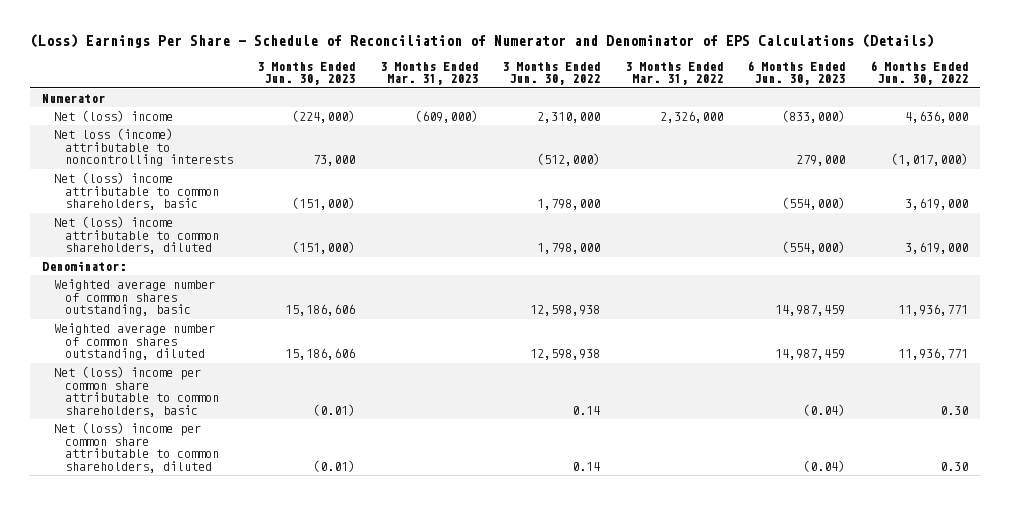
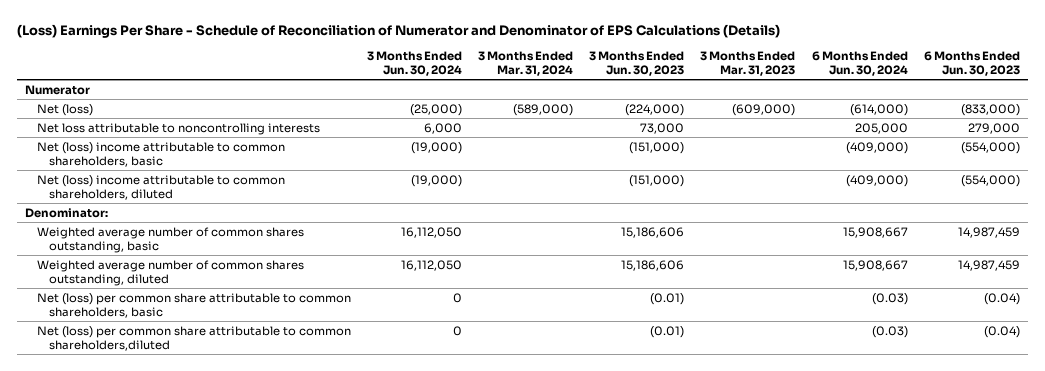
[502,61,601,86] 3 Months Ended Jun. 30, 2022 -> none
[624,61,723,86] 3 Months Ended Mar. 31, 2022 -> none
[869,60,968,86] 6 Months Ended Jun. 30, 2022 -> none
none -> [366,50,462,77] 3 Months Ended Jun. 30, 2024
none -> [478,50,574,77] 3 Months Ended Mar. 31, 2024
none -> [811,50,908,77] 6 Months Ended Jun. 30, 2024
[53,109,173,122] Net (loss) income -> [36,103,93,116] Net (loss)
[53,127,233,167] Net loss (income) attributable to noncontrolling interests -> [36,122,320,135] Net loss attributable to noncontrolling interests
[53,365,219,417] Net (loss) income per common share attributable to common shareholders, basic -> [36,292,351,319] Net (loss) per common share attributable to common shareholders, basic
[53,421,219,473] Net (loss) income per common share attributable to common shareholders, diluted -> [36,325,351,352] Net (loss) per common share attributable to common shareholders,diluted

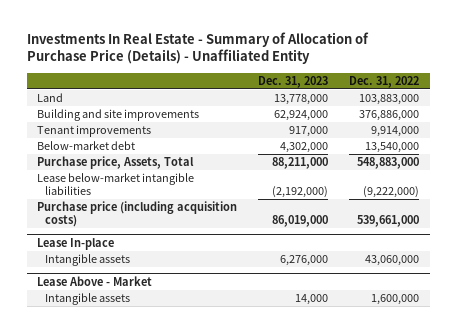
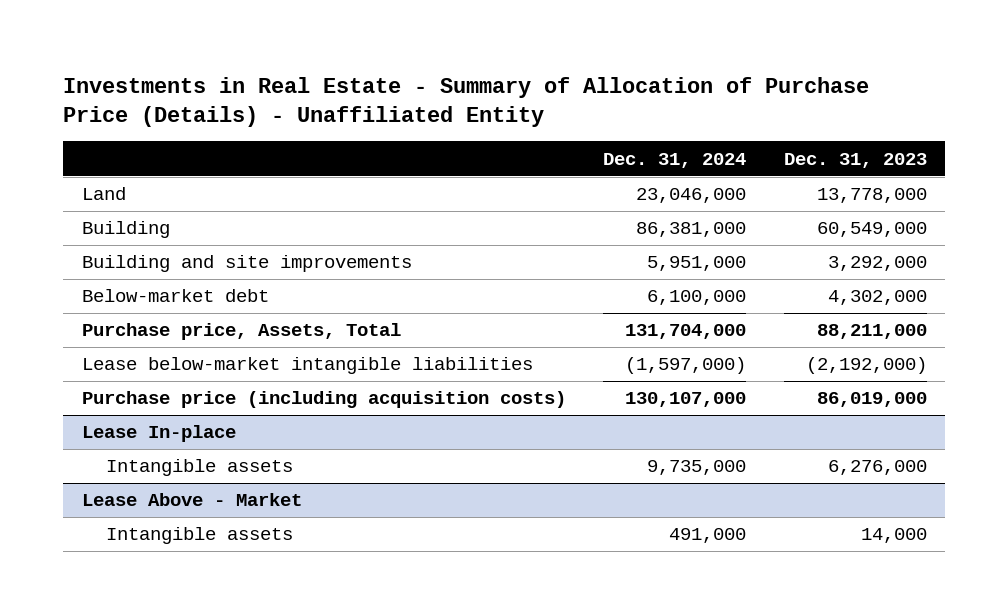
[26,32,369,65] Investments In Real Estate - Summary of Allocation of Purchase Price (Details) - Unaffiliated Entity -> [62,76,869,128] Investments in Real Estate - Summary of Allocation of Purchase Price (Details) - Unaffiliated Entity
[349,75,420,88] Dec. 31, 2022 -> none
none -> [603,152,747,168] Dec. 31, 2024
[37,125,152,138] Tenant improvements -> none
none -> [81,221,170,239] Building
[274,110,329,122] 62,924,000 -> [827,256,927,272] 3,292,000

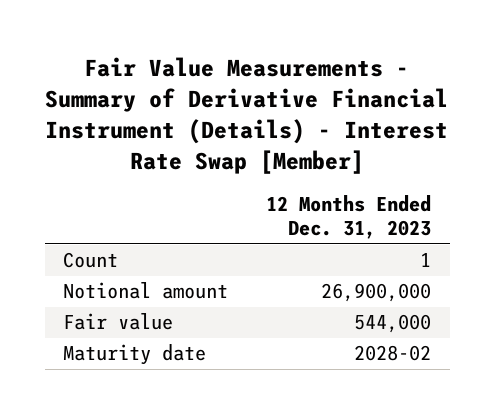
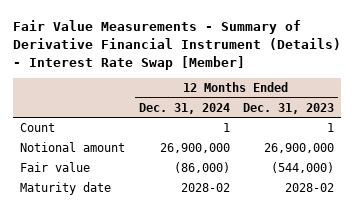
none -> [138,102,230,114] Dec. 31, 2024
[354,314,432,334] 544,000 -> [271,161,335,173] (544,000)

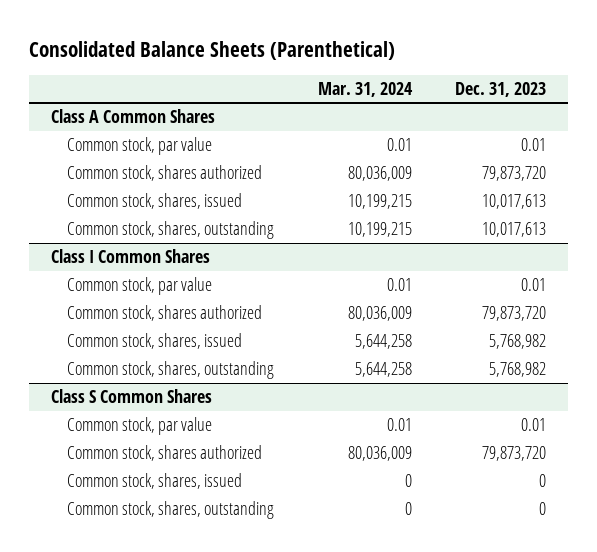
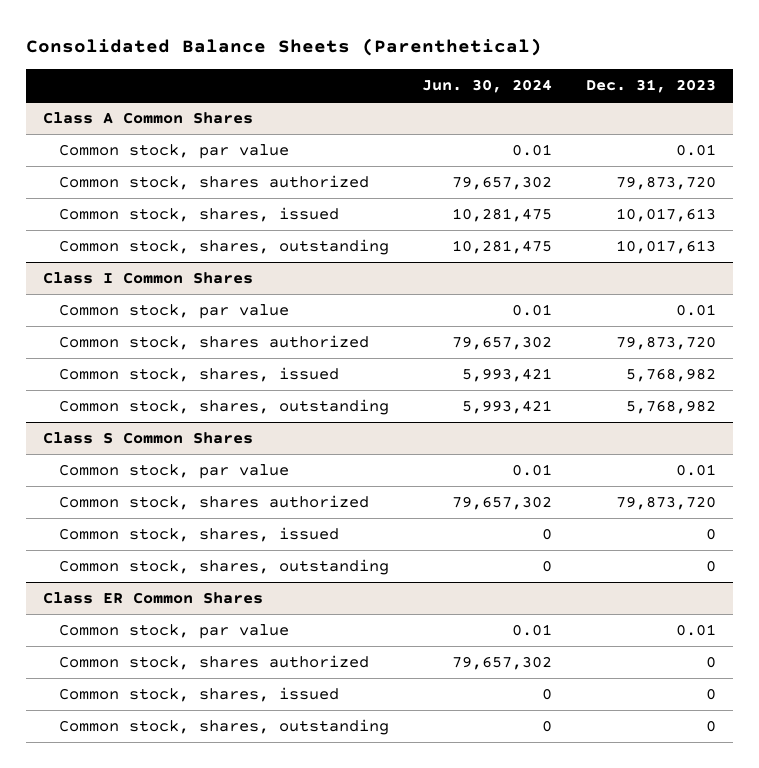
[317,81,413,97] Mar. 31, 2024 -> none
none -> [422,79,553,94] Jun. 30, 2024
none -> [42,592,263,605] Class ER Common Shares
none -> [58,624,289,640] Common stock, par value
none -> [58,655,369,671] Common stock, shares authorized
none -> [58,687,339,703] Common stock, shares, issued
none -> [58,719,389,736] Common stock, shares, outstanding

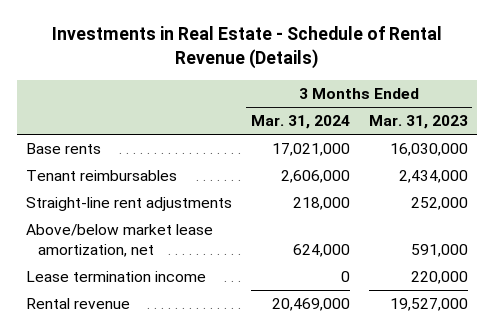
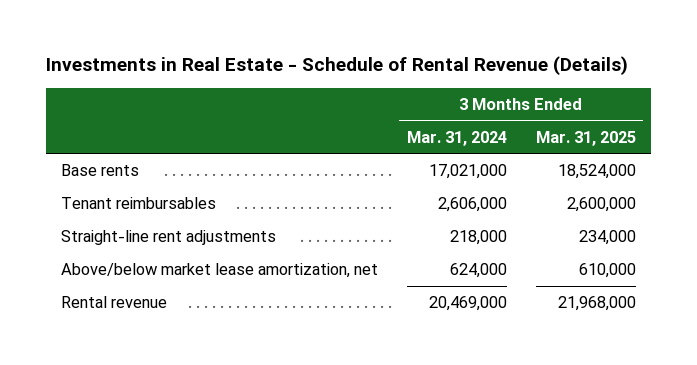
[368,115,468,130] Mar. 31, 2023 -> none
none -> [536,130,637,146] Mar. 31, 2025
[26,271,207,283] Lease termination income -> none

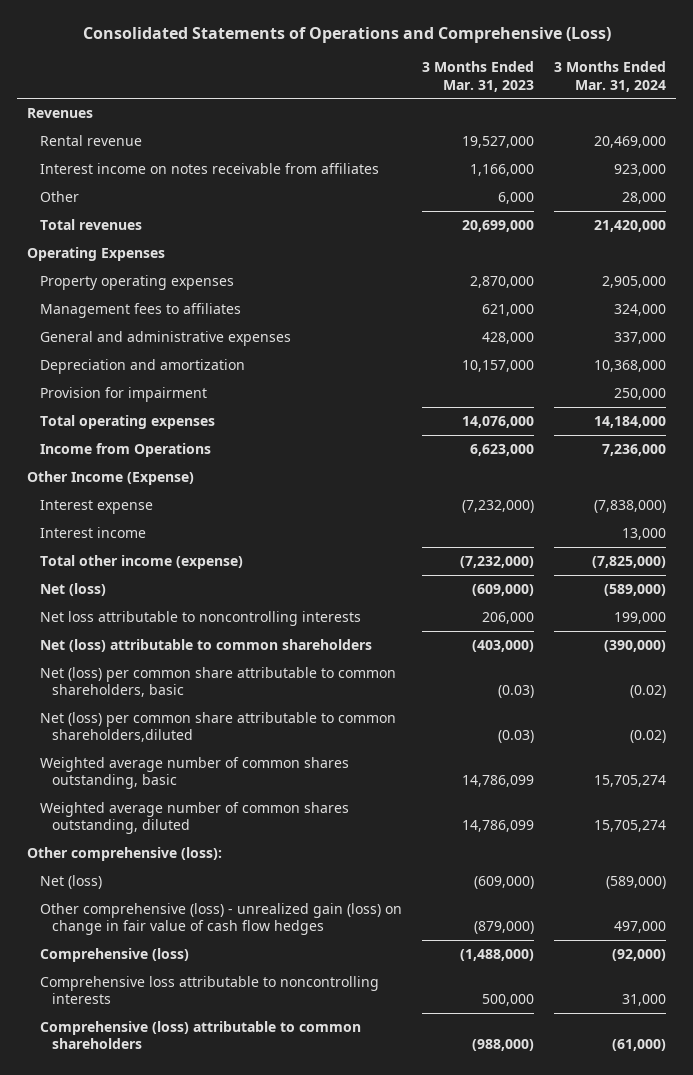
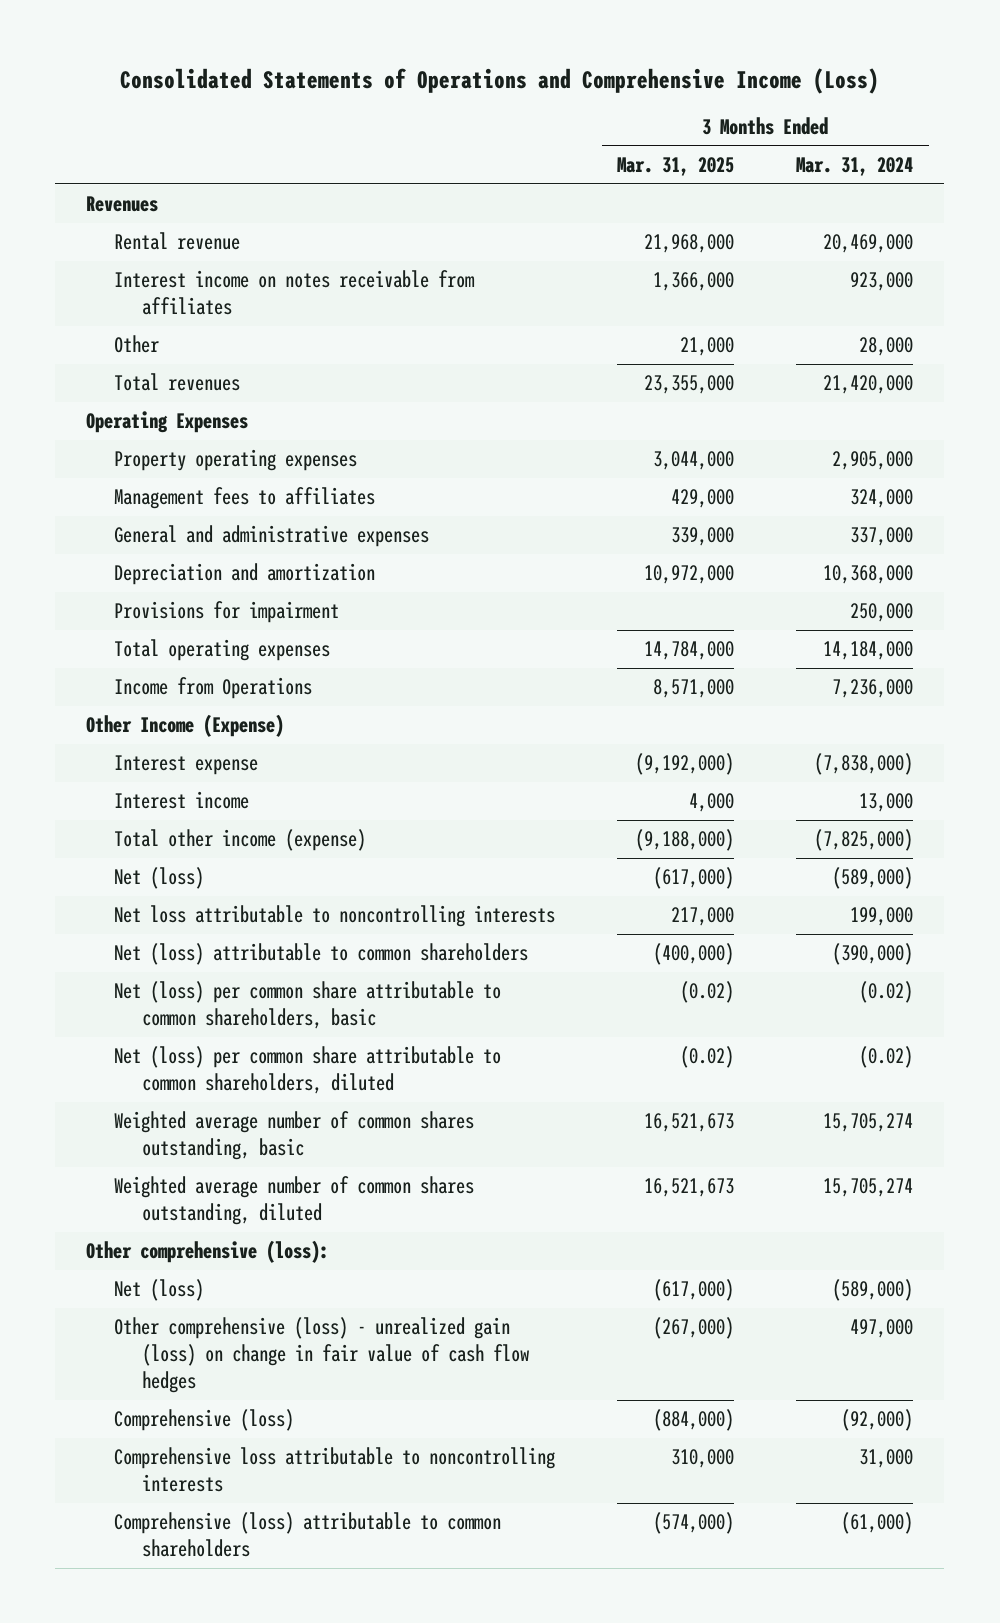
[82,27,611,44] Consolidated Statements of Operations and Comprehensive (Loss) -> [119,67,879,94] Consolidated Statements of Operations and Comprehensive Income (Loss)
[421,61,534,92] 3 Months Ended Mar. 31, 2023 -> none
none -> [617,157,735,177] Mar. 31, 2025
[39,386,207,402] Provision for impairment -> [114,601,340,624] Provisions for impairment
[39,711,396,743] Net (loss) per common share attributable to common shareholders,diluted -> [114,1046,502,1095] Net (loss) per common share attributable to common shareholders, diluted

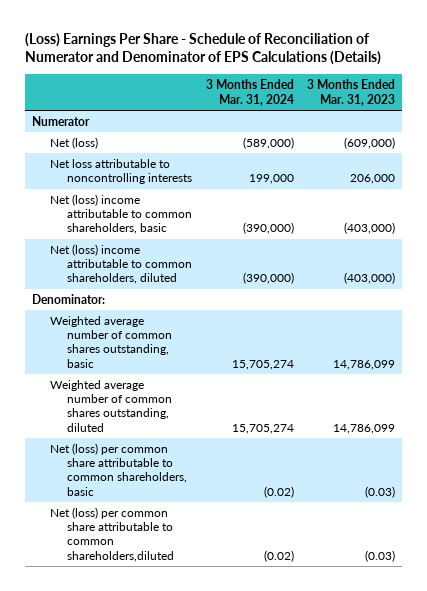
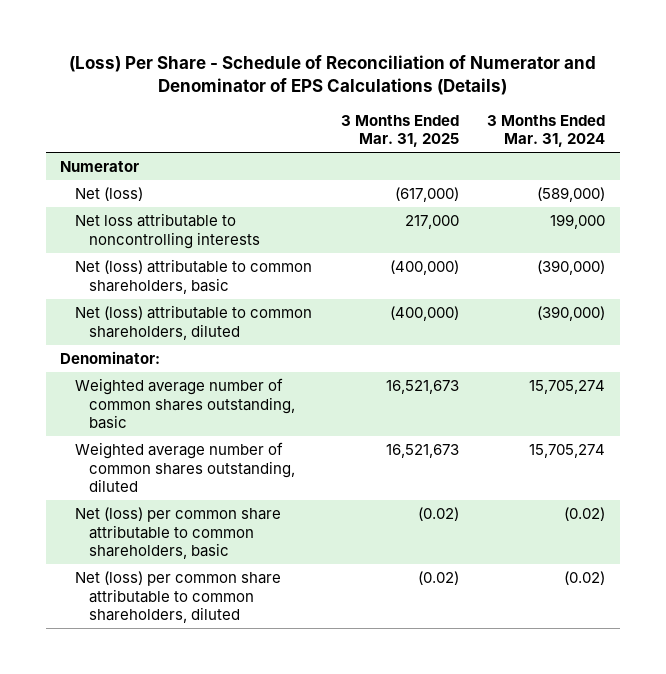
[25,32,382,66] (Loss) Earnings Per Share - Schedule of Reconciliation of Numerator and Denominator of EPS Calculations (Details) -> [68,54,596,95] (Loss) Per Share - Schedule of Reconciliation of Numerator and Denominator of EPS Calculations (Details)
[307,79,396,106] 3 Months Ended Mar. 31, 2023 -> none
none -> [340,114,459,148] 3 Months Ended Mar. 31, 2025
[49,194,193,235] Net (loss) income attributable to common shareholders, basic -> [74,259,312,294] Net (loss) attributable to common shareholders, basic
[49,244,193,285] Net (loss) income attributable to common shareholders, diluted -> [74,305,312,340] Net (loss) attributable to common shareholders, diluted
[49,507,175,562] Net (loss) per common share attributable to common shareholders,diluted -> [74,571,281,623] Net (loss) per common share attributable to common shareholders, diluted

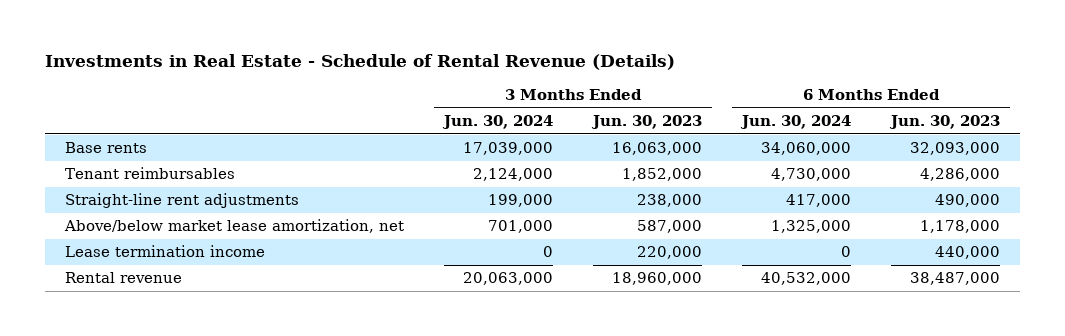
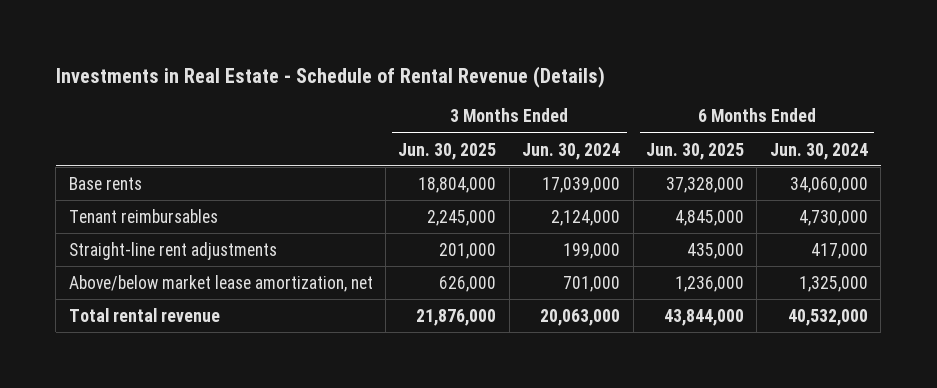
[590,115,702,130] Jun. 30, 2023 -> none
[888,115,1000,130] Jun. 30, 2023 -> none
none -> [398,142,497,160] Jun. 30, 2025
none -> [646,142,745,160] Jun. 30, 2025
[64,245,265,258] Lease termination income -> none
[64,272,182,284] Rental revenue -> [68,307,220,322] Total rental revenue

